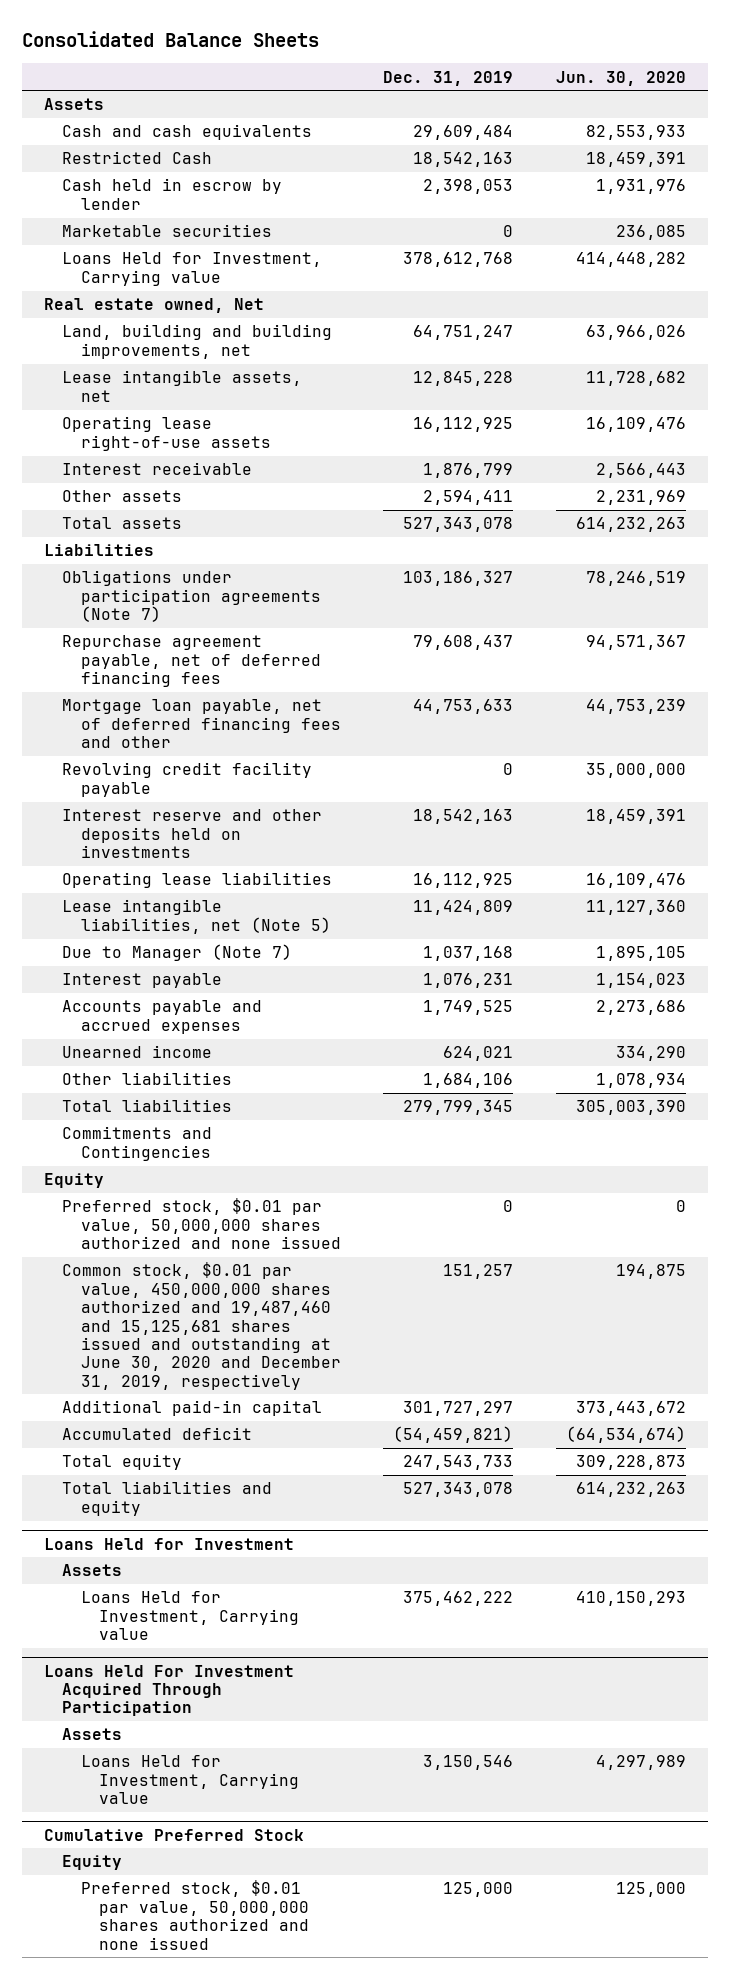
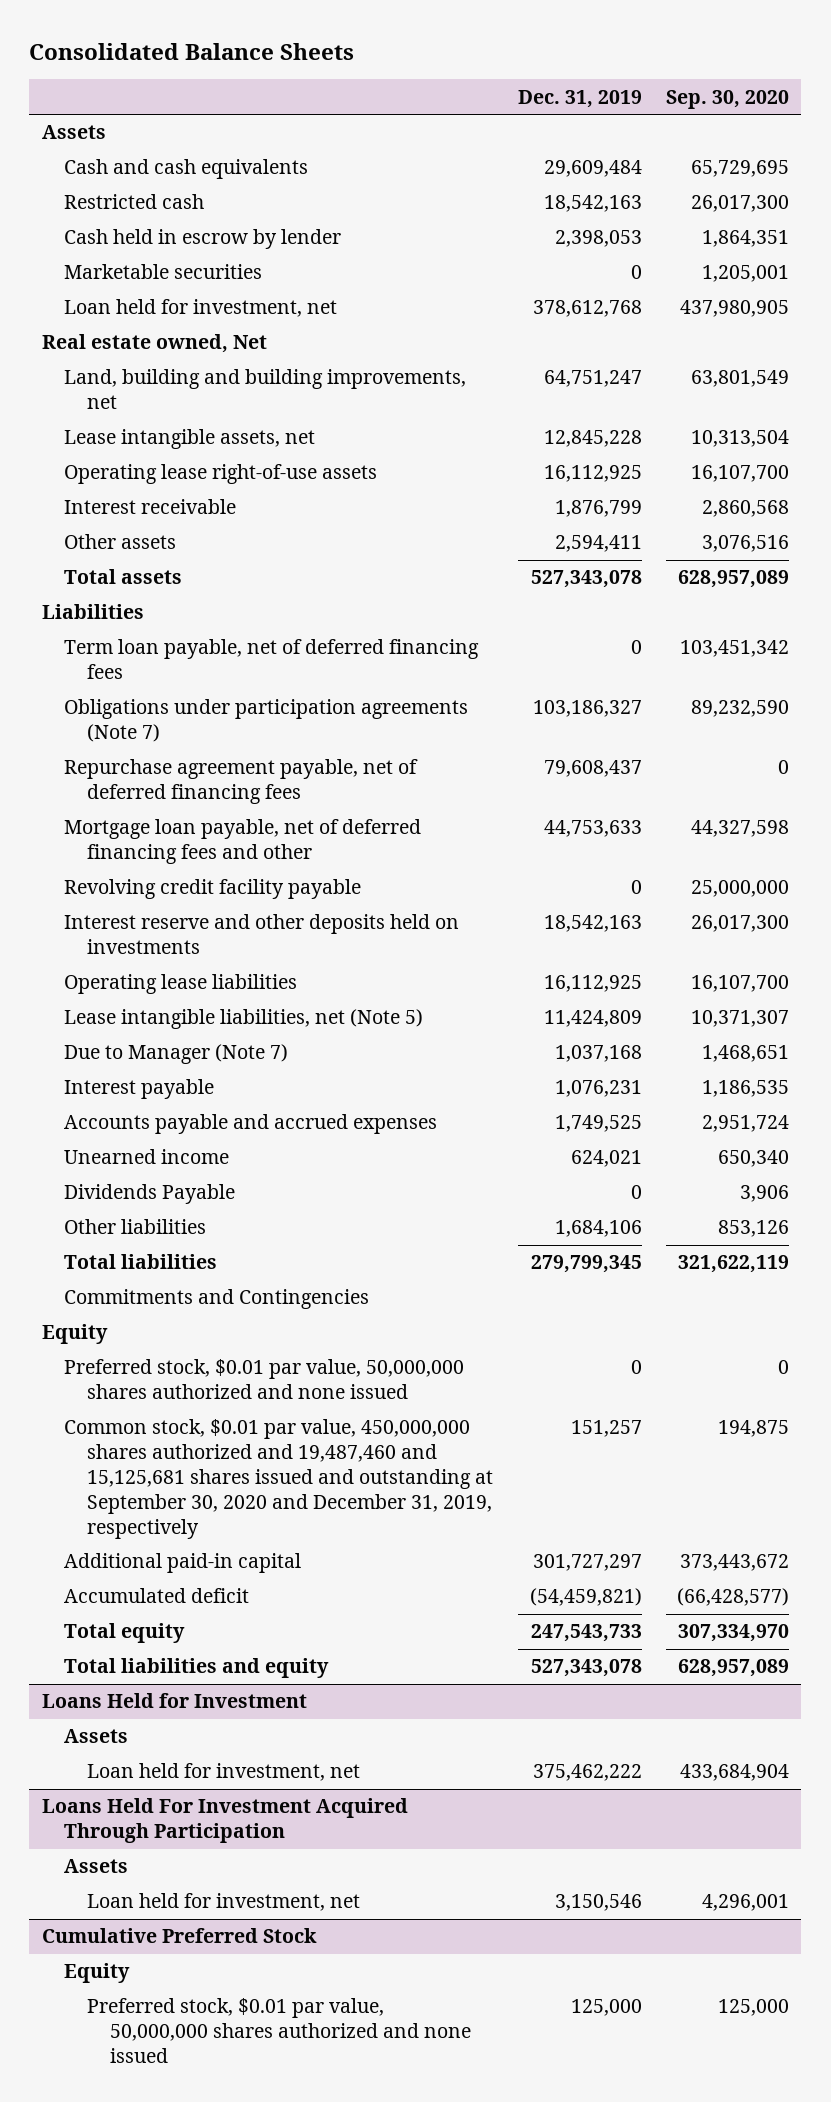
[556,70,687,86] Jun. 30, 2020 -> none
none -> [666,89,790,109] Sep. 30, 2020
[62,151,213,165] Restricted Cash -> [64,194,205,210] Restricted cash
[62,252,323,286] Loans Held for Investment, Carrying value -> [64,299,338,318] Loan held for investment, net
none -> [64,639,480,680] Term loan payable, net of deferred financing fees
none -> [64,1184,236,1205] Dividends Payable
[62,1262,341,1390] Common stock, $0.01 par value, 450,000,000 shares authorized and 19,487,460 and 15,125,681 shares issued and outstanding at June 30, 2020 and December 31, 2019, respectively -> [64,1419,494,1539] Common stock, $0.01 par value, 450,000,000 shares authorized and 19,487,460 and 15,125,681 shares issued and outstanding at September 30, 2020 and December 31, 2019, respectively
[80,1591,299,1641] Loans Held for Investment, Carrying value -> [87,1763,361,1782] Loan held for investment, net
[80,1755,299,1805] Loans Held for Investment, Carrying value -> [87,1893,361,1912] Loan held for investment, net

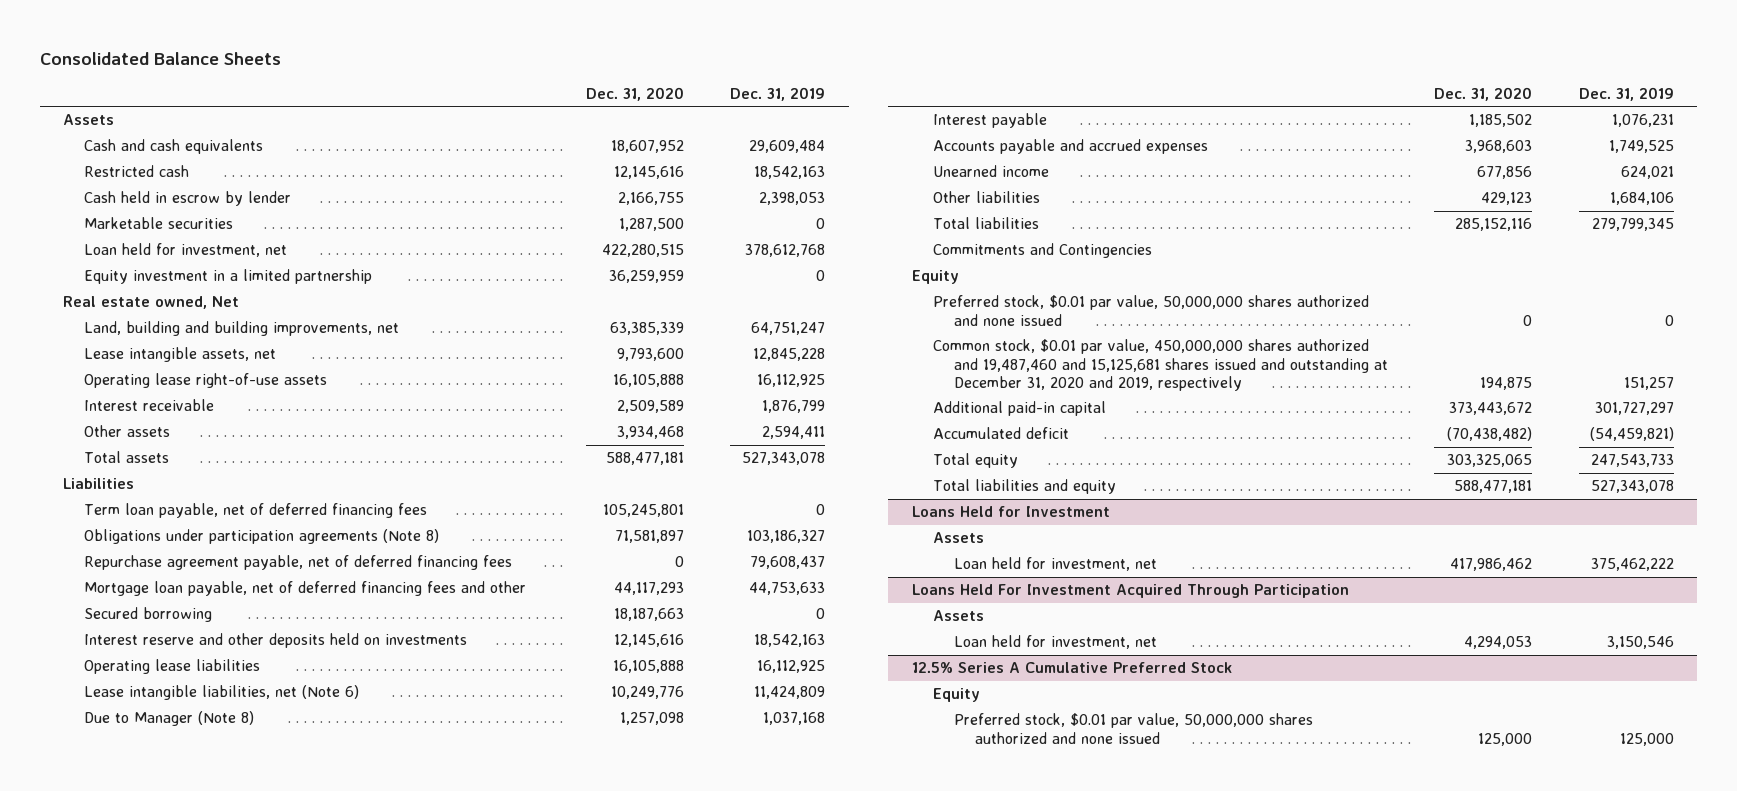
[666,89,790,109] Sep. 30, 2020 -> none
none -> [585,86,684,101] Dec. 31, 2020
none -> [84,269,373,285] Equity investment in a limited partnership
[64,699,469,743] Obligations under participation agreements (Note 7) -> [84,529,440,545] Obligations under participation agreements (Note 8)
[64,879,362,900] Revolving credit facility payable -> none
none -> [84,607,213,623] Secured borrowing
[64,1009,424,1030] Lease intangible liabilities, net (Note 5) -> [84,685,360,701] Lease intangible liabilities, net (Note 6)
[64,1044,289,1065] Due to Manager (Note 7) -> [84,711,255,727] Due to Manager (Note 8)
[64,1184,236,1205] Dividends Payable -> none
[64,1419,494,1539] Common stock, $0.01 par value, 450,000,000 shares authorized and 19,487,460 and 15,125,681 shares issued and outstanding at September 30, 2020 and December 31, 2019, respectively -> [932,339,1388,391] Common stock, $0.01 par value, 450,000,000 shares authorized and 19,487,460 and 15,125,681 shares issued and outstanding at December 31, 2020 and 2019, respectively
[41,1928,317,1944] Cumulative Preferred Stock -> [911,662,1232,674] 12.5% Series A Cumulative Preferred Stock

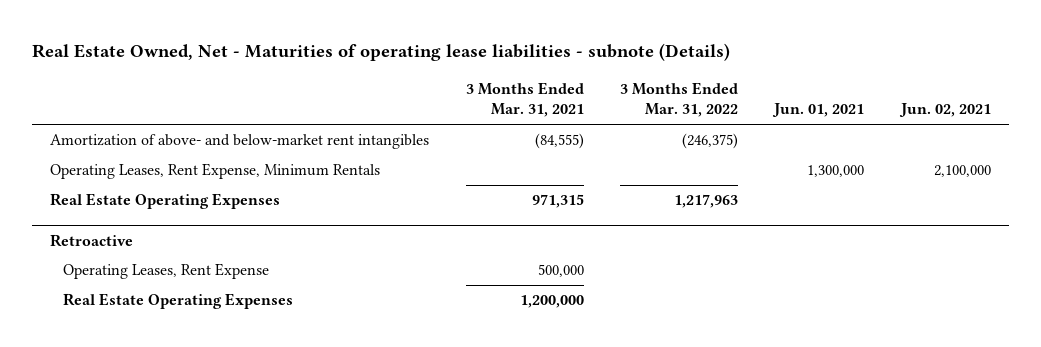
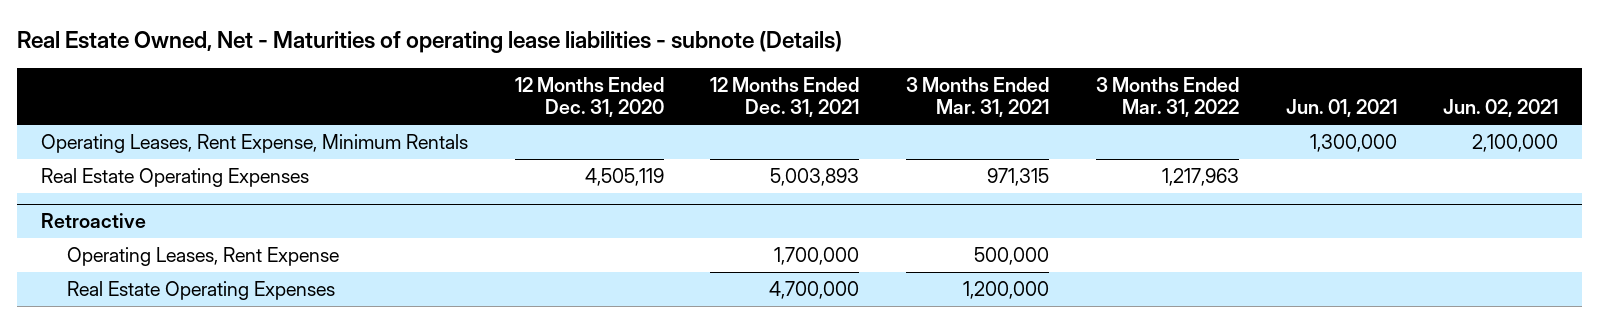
none -> [514,76,664,118] 12 Months Ended Dec. 31, 2020
none -> [710,76,860,118] 12 Months Ended Dec. 31, 2021
[50,134,430,150] Amortization of above- and below-market rent intangibles -> none

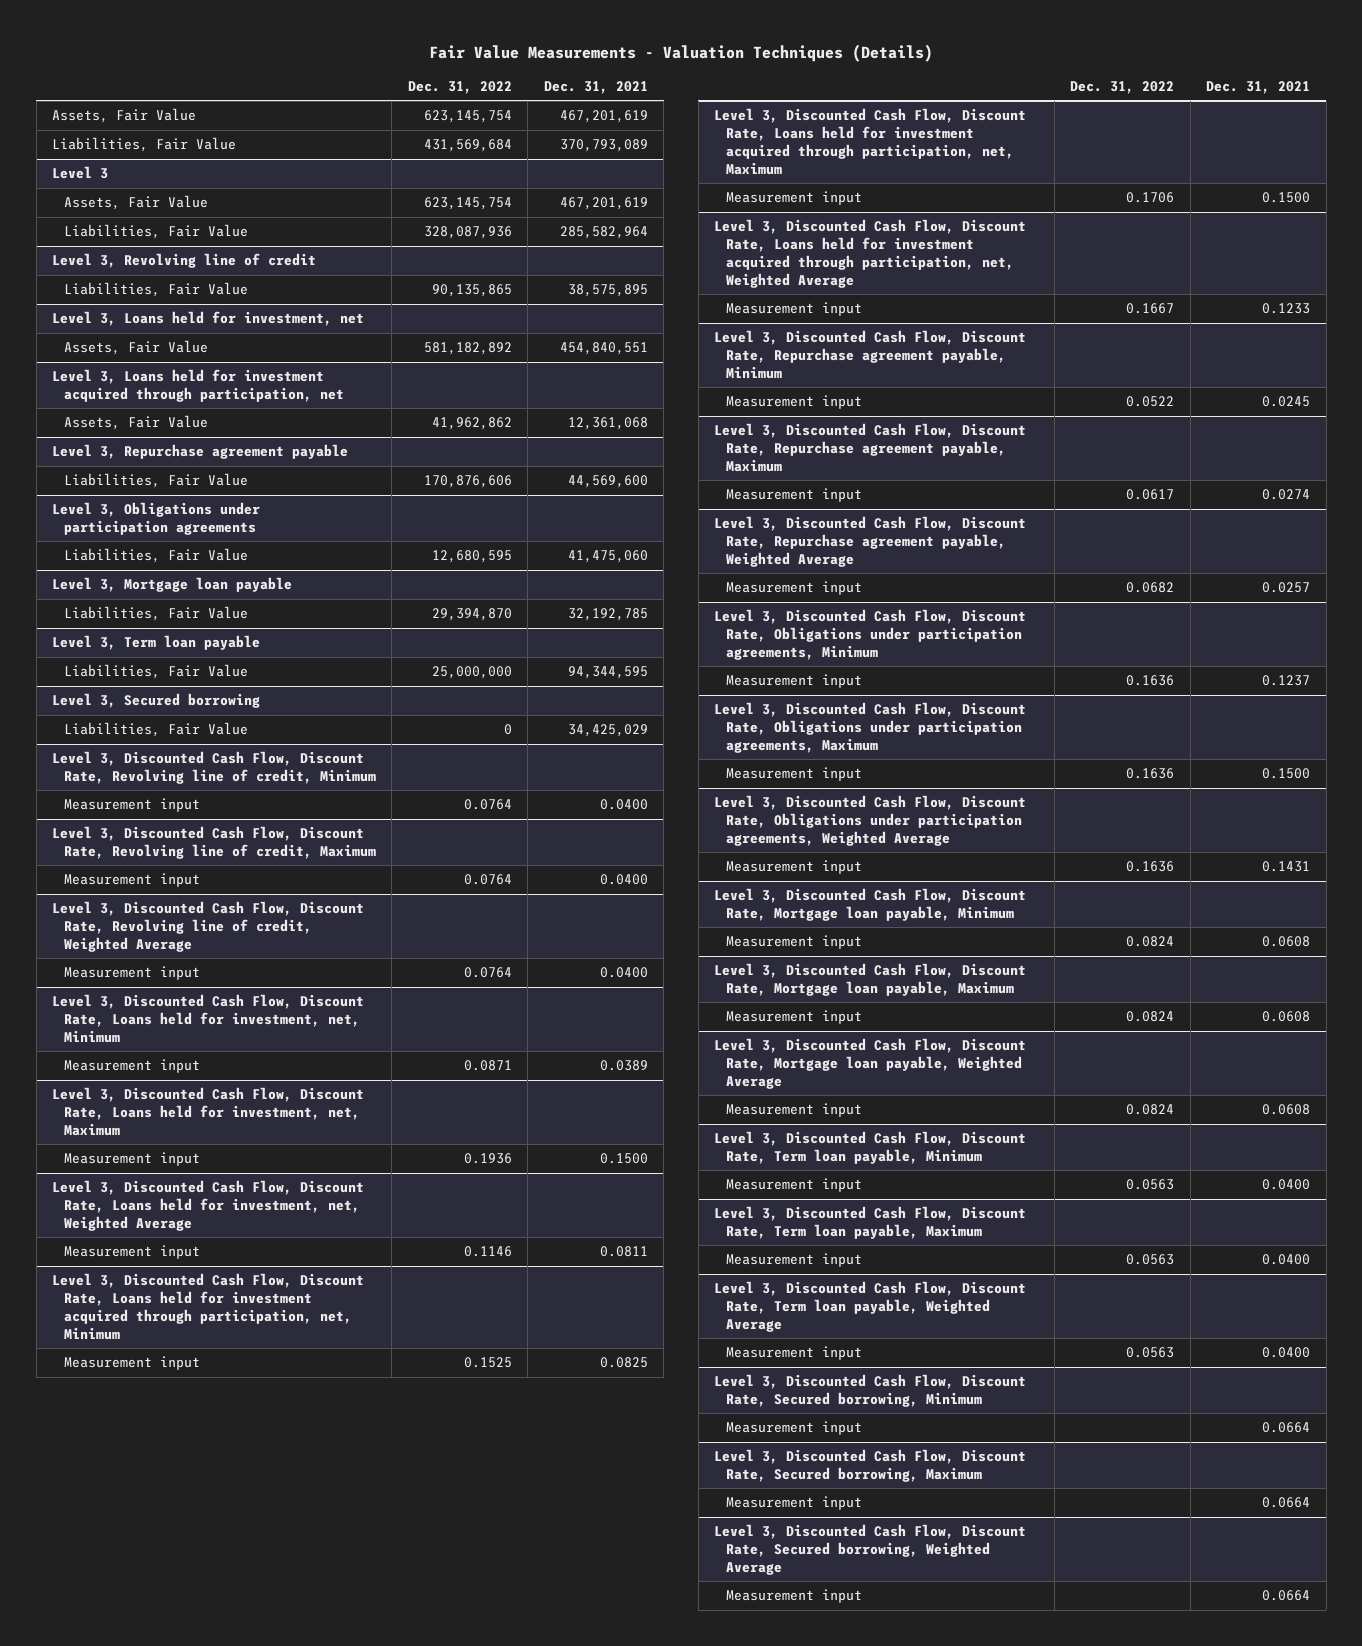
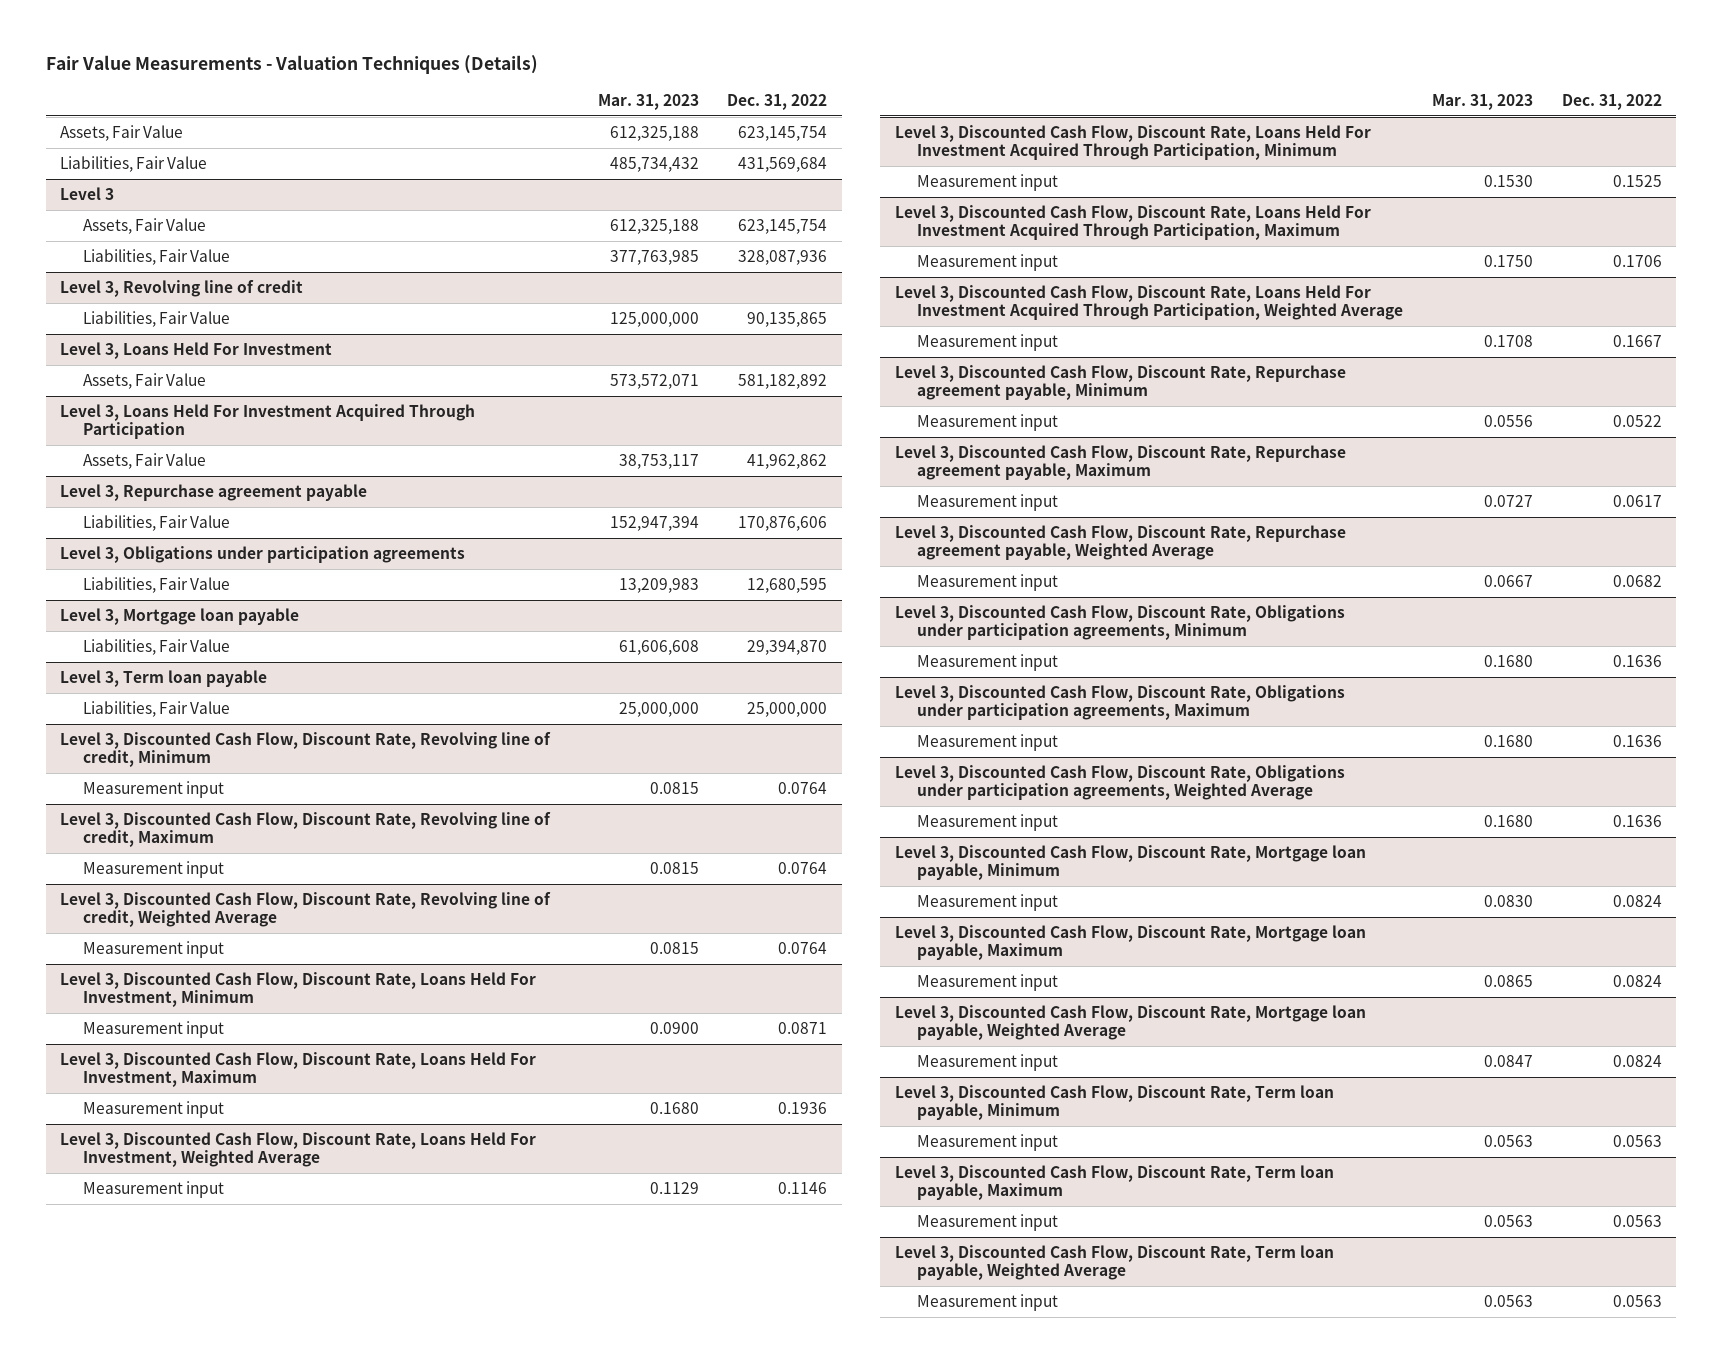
[543,80,648,94] Dec. 31, 2021 -> none
none -> [597,94,699,111] Mar. 31, 2023
[52,311,365,327] Level 3, Loans held for investment, net -> [60,341,333,359] Level 3, Loans Held For Investment
[52,369,344,402] Level 3, Loans held for investment acquired through participation, net -> [60,403,476,440] Level 3, Loans Held For Investment Acquired Through Participation
[52,693,261,709] Level 3, Secured borrowing -> none
[63,722,248,738] Liabilities, Fair Value -> none
[52,994,365,1043] Level 3, Discounted Cash Flow, Discount Rate, Loans held for investment, net, Minimum -> [60,971,537,1008] Level 3, Discounted Cash Flow, Discount Rate, Loans Held For Investment, Minimum
[52,1087,365,1136] Level 3, Discounted Cash Flow, Discount Rate, Loans held for investment, net, Maximum -> [60,1051,537,1088] Level 3, Discounted Cash Flow, Discount Rate, Loans Held For Investment, Maximum
[52,1180,365,1231] Level 3, Discounted Cash Flow, Discount Rate, Loans held for investment, net, Weighted Average -> [60,1131,537,1168] Level 3, Discounted Cash Flow, Discount Rate, Loans Held For Investment, Weighted Average
[52,1273,365,1340] Level 3, Discounted Cash Flow, Discount Rate, Loans held for investment acquired through participation, net, Minimum -> [894,124,1371,161] Level 3, Discounted Cash Flow, Discount Rate, Loans Held For Investment Acquired Through Participation, Minimum
[714,108,1027,175] Level 3, Discounted Cash Flow, Discount Rate, Loans held for investment acquired through participation, net, Maximum -> [894,204,1371,241] Level 3, Discounted Cash Flow, Discount Rate, Loans Held For Investment Acquired Through Participation, Maximum
[714,219,1027,288] Level 3, Discounted Cash Flow, Discount Rate, Loans held for investment acquired through participation, net, Weighted Average -> [894,284,1404,321] Level 3, Discounted Cash Flow, Discount Rate, Loans Held For Investment Acquired Through Participation, Weighted Average
[714,1374,1027,1407] Level 3, Discounted Cash Flow, Discount Rate, Secured borrowing, Minimum -> none
[726,1421,863,1436] Measurement input -> none
[714,1449,1027,1482] Level 3, Discounted Cash Flow, Discount Rate, Secured borrowing, Maximum -> none
[726,1496,863,1511] Measurement input -> none
[714,1524,1027,1575] Level 3, Discounted Cash Flow, Discount Rate, Secured borrowing, Weighted Average -> none
[726,1589,863,1604] Measurement input -> none

